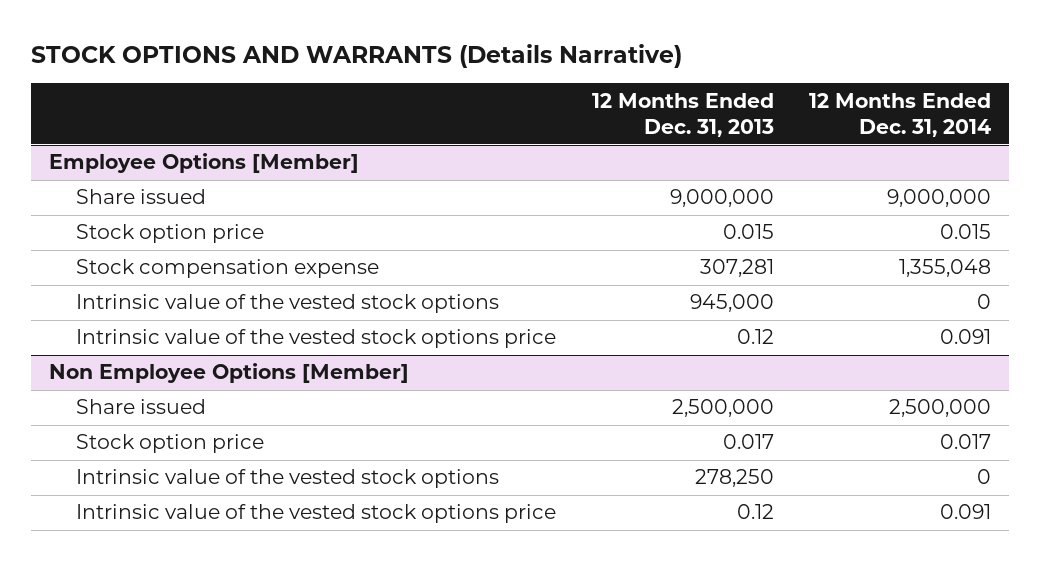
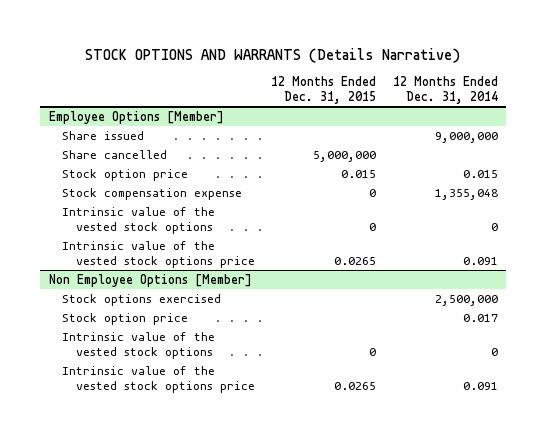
[591,92,774,137] 12 Months Ended Dec. 31, 2013 -> none
none -> [271,75,377,104] 12 Months Ended Dec. 31, 2015
none -> [62,149,168,159] Share cancelled
[76,399,207,415] Share issued -> none
none -> [62,293,222,306] Stock options exercised

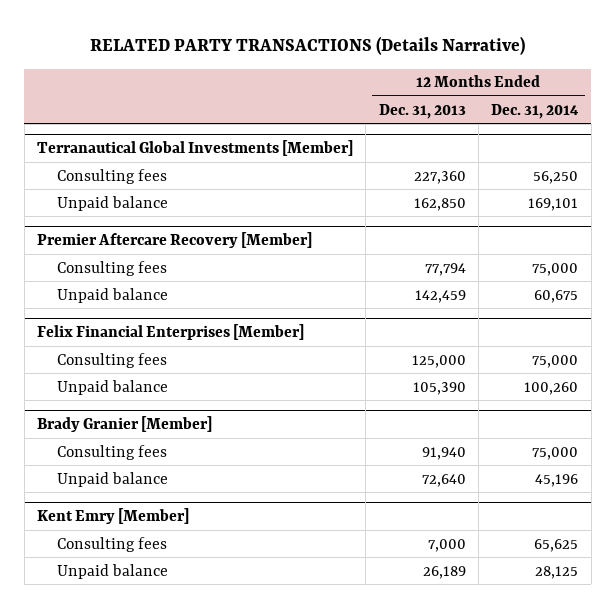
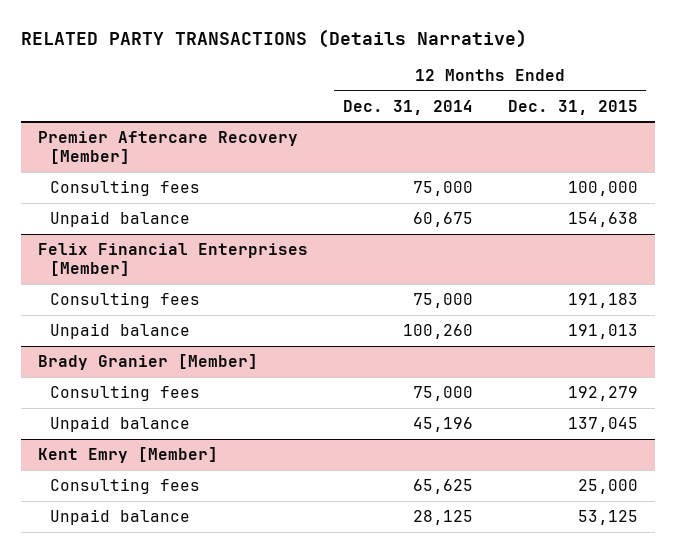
[378,103,466,119] Dec. 31, 2013 -> none
none -> [507,99,638,115] Dec. 31, 2015
[36,140,353,157] Terranautical Global Investments [Member] -> none
[57,168,168,184] Consulting fees -> none
[57,195,169,211] Unpaid balance -> none

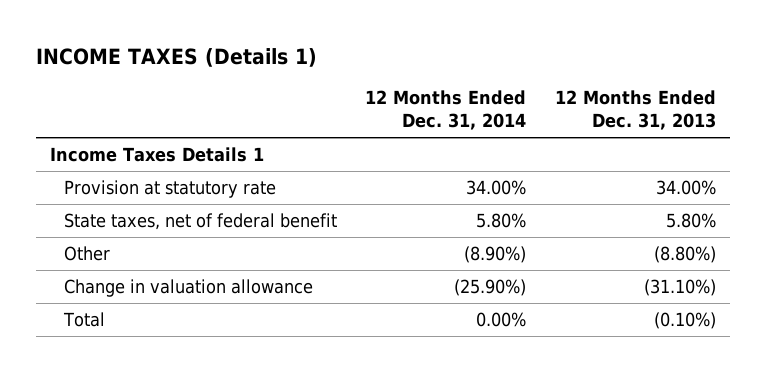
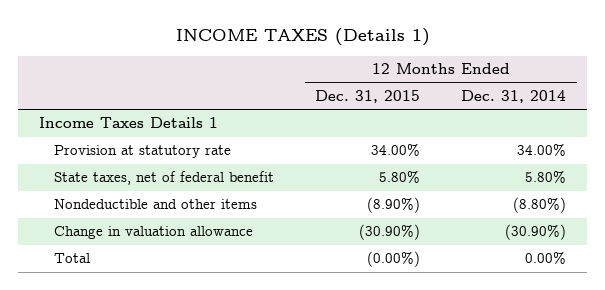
[554,90,716,131] 12 Months Ended Dec. 31, 2013 -> none
none -> [314,89,420,103] Dec. 31, 2015
[63,245,110,261] Other -> [53,199,257,210] Nondeductible and other items
[464,245,527,263] (8.90%) -> [513,197,567,214] (8.80%)
[454,278,527,296] (25.90%) -> [505,224,567,241] (30.90%)

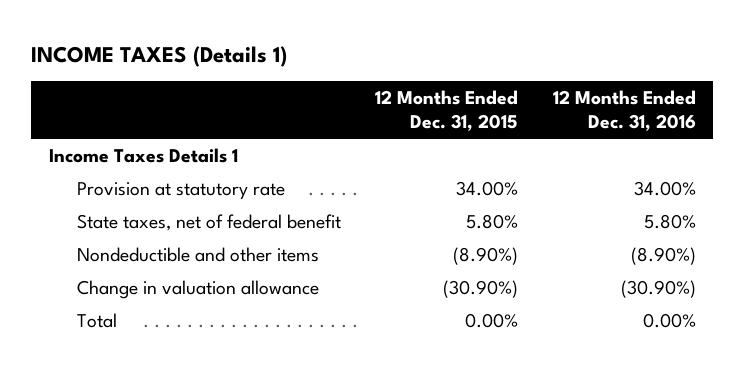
[461,89,567,103] Dec. 31, 2014 -> none
none -> [552,90,696,132] 12 Months Ended Dec. 31, 2016
[366,251,420,268] (0.00%) -> [465,312,519,328] 0.00%

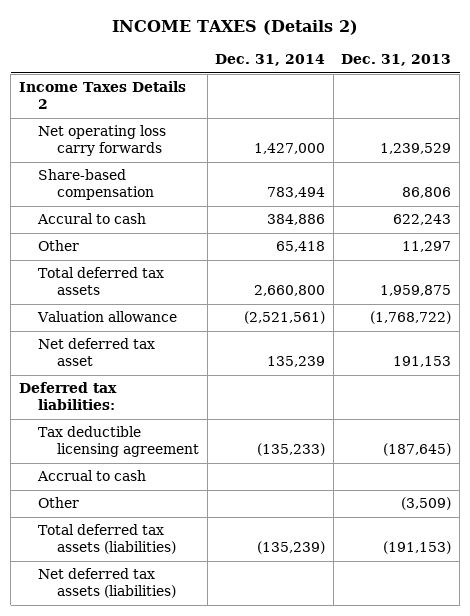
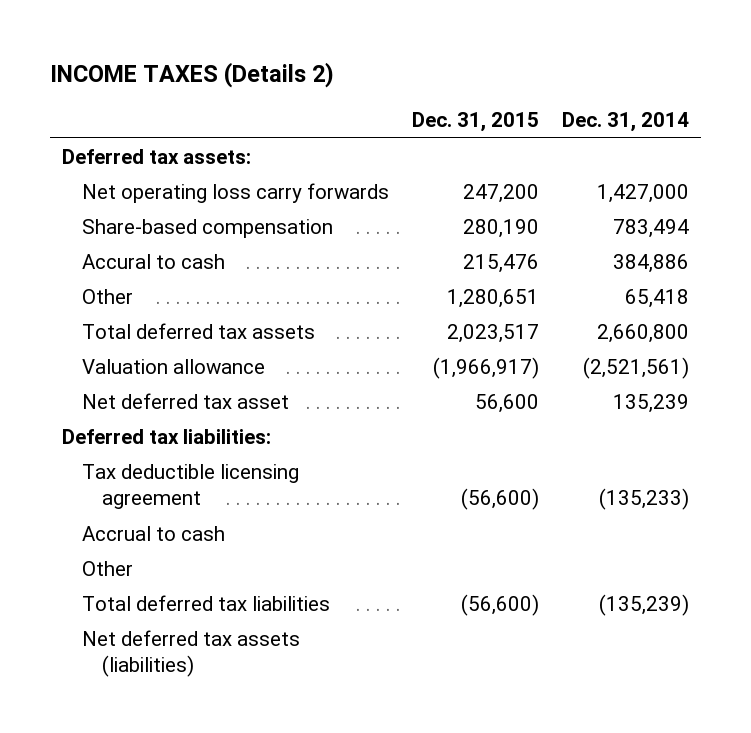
[341,53,452,66] Dec. 31, 2013 -> none
none -> [412,112,540,133] Dec. 31, 2015
[19,81,187,109] Income Taxes Details 2 -> none
none -> [61,148,251,164] Deferred tax assets:
[37,524,176,554] Total deferred tax assets (liabilities) -> [81,594,330,611] Total deferred tax liabilities

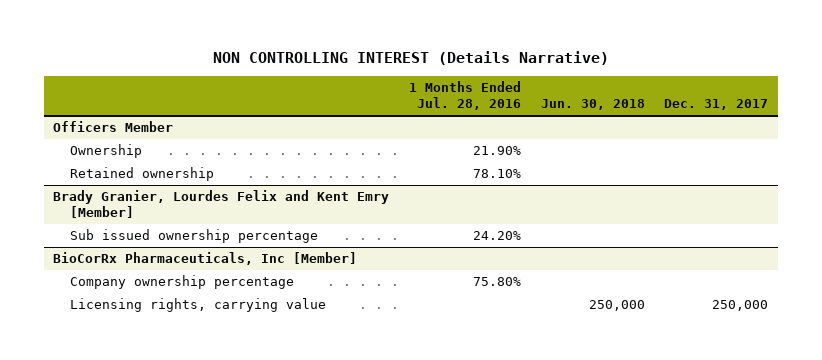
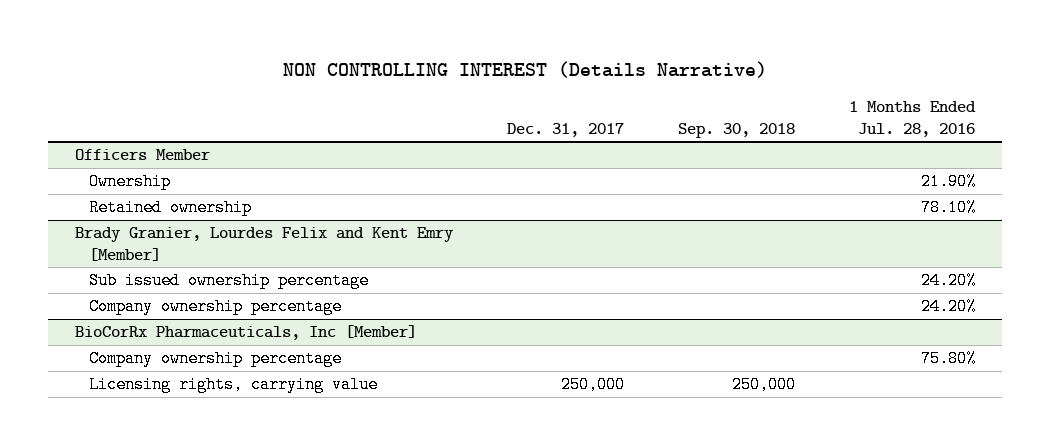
[540,99,645,111] Jun. 30, 2018 -> none
none -> [678,122,796,138] Sep. 30, 2018
none -> [88,298,342,316] Company ownership percentage

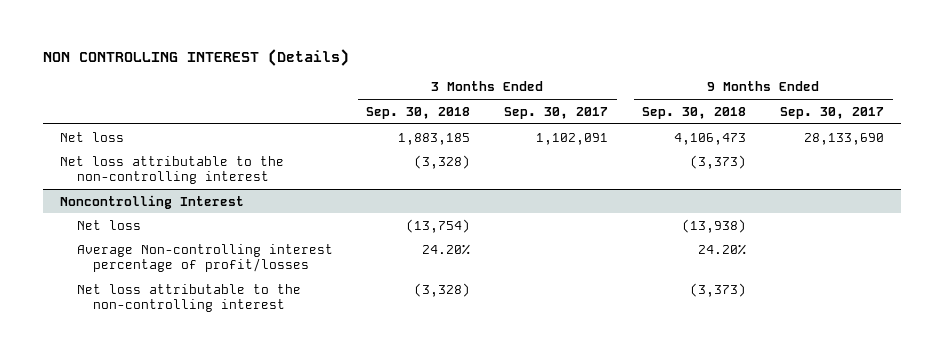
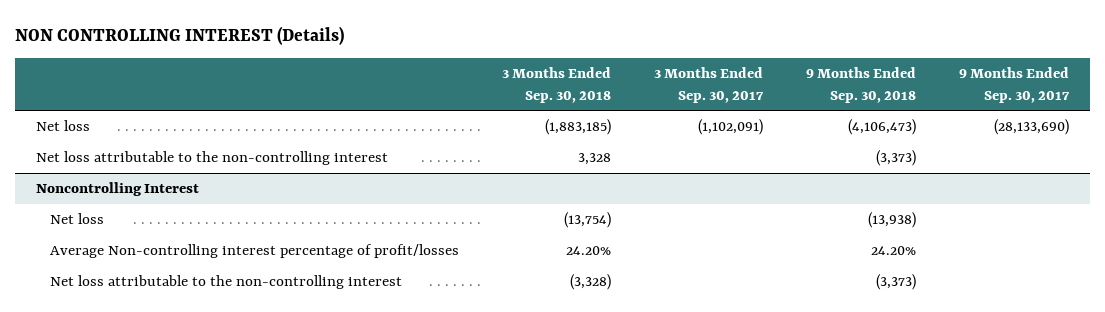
[398,132,471,145] 1,883,185 -> [545,119,612,136] (1,883,185)
[536,132,609,145] 1,102,091 -> [698,119,764,136] (1,102,091)
[674,132,747,145] 4,106,473 -> [847,119,916,136] (4,106,473)
[804,132,885,145] 28,133,690 -> [993,119,1069,136] (28,133,690)
[414,154,471,169] (3,328) -> [578,153,612,166] 3,328

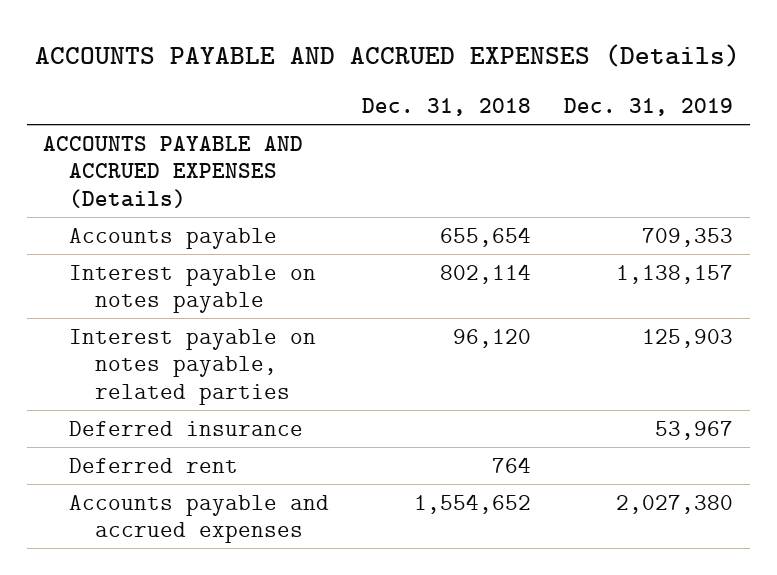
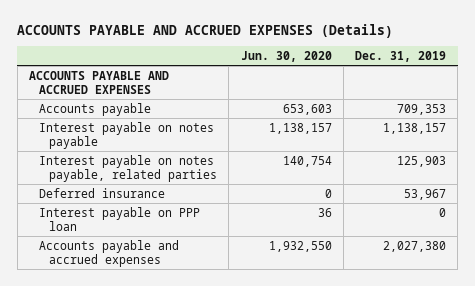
[362,98,532,117] Dec. 31, 2018 -> none
none -> [240,50,332,62] Jun. 30, 2020
[43,135,304,208] ACCOUNTS PAYABLE AND ACCRUED EXPENSES (Details) -> [28,70,169,94] ACCOUNTS PAYABLE AND ACCRUED EXPENSES
[69,457,239,473] Deferred rent -> none
none -> [39,206,201,231] Interest payable on PPP loan

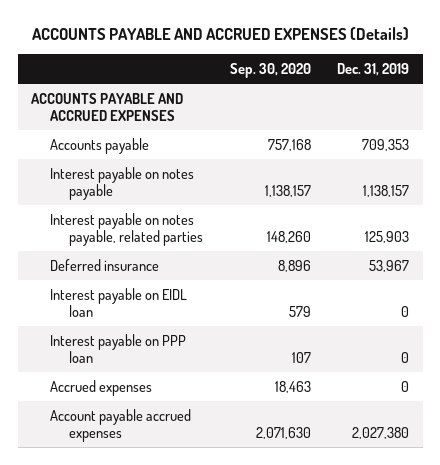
[240,50,332,62] Jun. 30, 2020 -> none
none -> [229,62,311,78] Sep. 30, 2020
none -> [50,287,188,317] Interest payable on EIDL loan
none -> [50,379,153,396] Accrued expenses
[39,239,180,267] Accounts payable and accrued expenses -> [50,408,192,442] Account payable accrued expenses

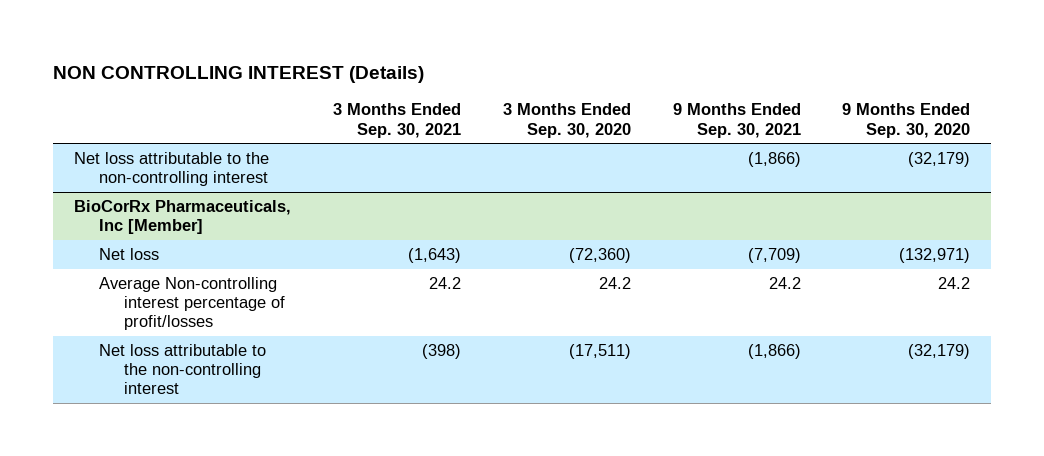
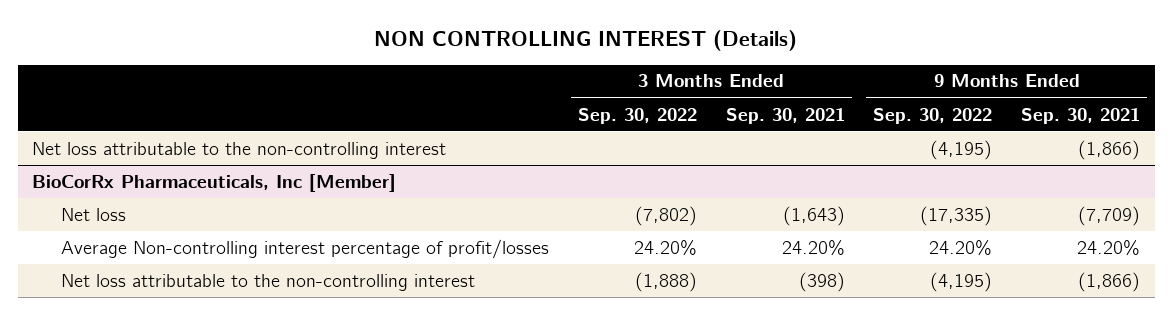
[502,103,631,138] 3 Months Ended Sep. 30, 2020 -> none
[842,103,971,138] 9 Months Ended Sep. 30, 2020 -> none
none -> [577,107,697,124] Sep. 30, 2022
none -> [873,107,993,124] Sep. 30, 2022
[428,277,461,290] 24.2 -> [781,239,845,256] 24.20%
[768,277,801,290] 24.2 -> [1077,239,1141,256] 24.20%

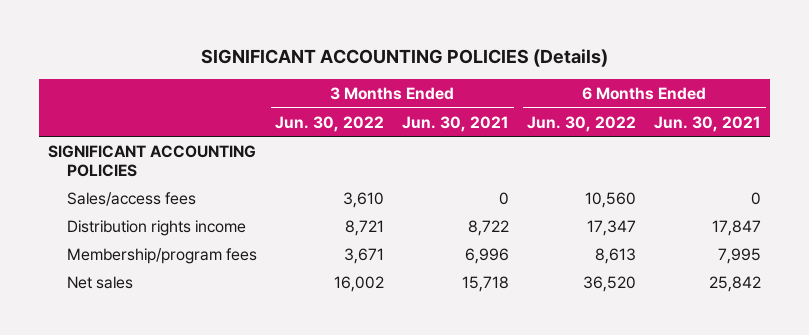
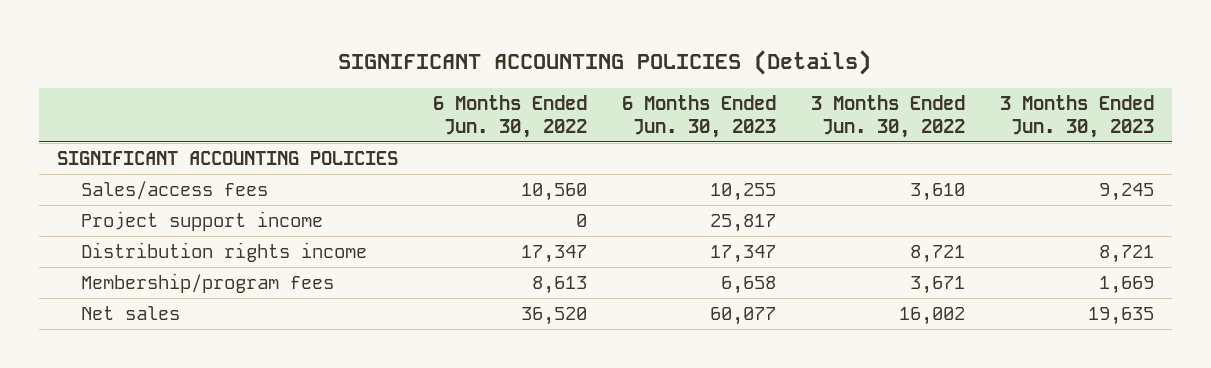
[402,115,510,132] Jun. 30, 2021 -> none
[654,115,762,132] Jun. 30, 2021 -> none
none -> [621,95,776,139] 6 Months Ended Jun. 30, 2023
none -> [1000,95,1155,139] 3 Months Ended Jun. 30, 2023
none -> [81,211,324,232] Project support income

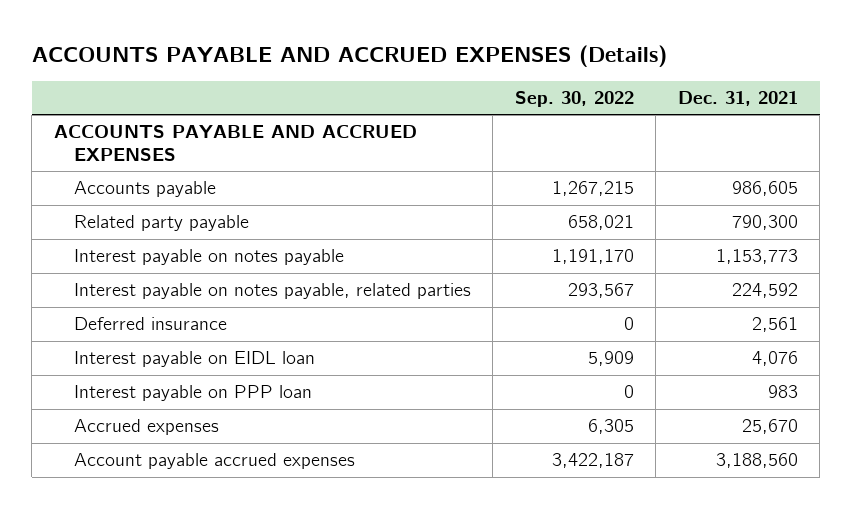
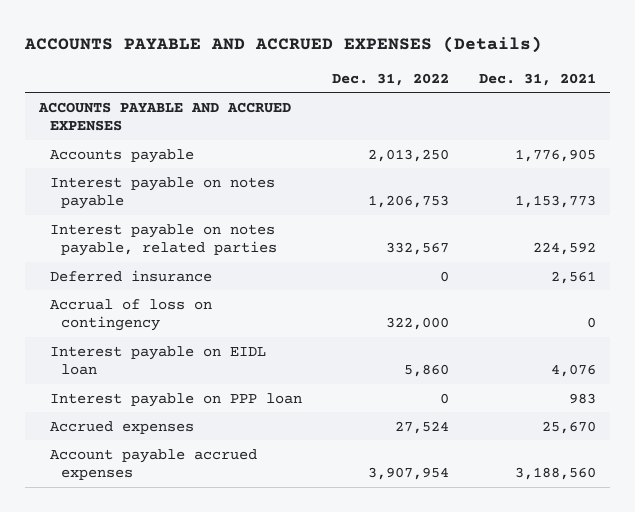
[514,91,634,108] Sep. 30, 2022 -> none
none -> [332,72,450,86] Dec. 31, 2022
[73,215,249,232] Related party payable -> none
[731,181,798,197] 986,605 -> [514,148,596,162] 1,776,905
none -> [50,298,213,331] Accrual of loss on contingency

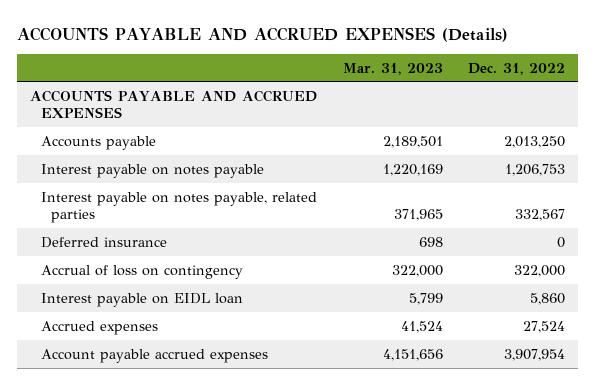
[478,72,596,86] Dec. 31, 2021 -> none
none -> [342,62,443,75] Mar. 31, 2023
[50,392,303,407] Interest payable on PPP loan -> none

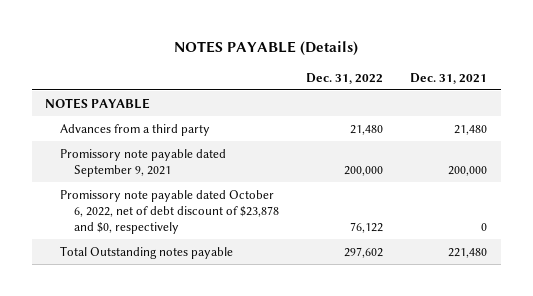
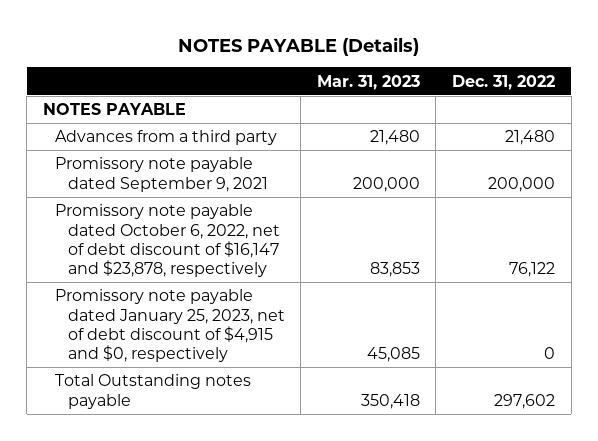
[410,72,488,84] Dec. 31, 2021 -> none
none -> [316,74,420,90] Mar. 31, 2023
[59,189,280,234] Promissory note payable dated October 6, 2022, net of debt discount of $23,878 and $0, respectively -> [55,204,280,278] Promissory note payable dated October 6, 2022, net of debt discount of $16,147 and $23,878, respectively
none -> [55,289,285,363] Promissory note payable dated January 25, 2023, net of debt discount of $4,915 and $0, respectively

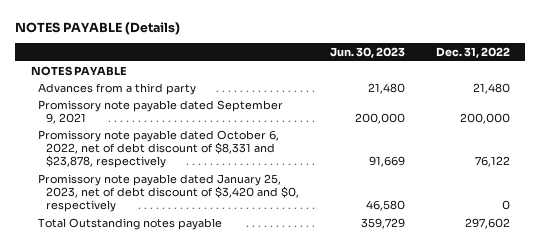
[316,74,420,90] Mar. 31, 2023 -> none
none -> [330,47,406,59] Jun. 30, 2023
[55,204,280,278] Promissory note payable dated October 6, 2022, net of debt discount of $16,147 and $23,878, respectively -> [38,129,280,169] Promissory note payable dated October 6, 2022, net of debt discount of $8,331 and $23,878, respectively
[55,289,285,363] Promissory note payable dated January 25, 2023, net of debt discount of $4,915 and $0, respectively -> [38,173,300,213] Promissory note payable dated January 25, 2023, net of debt discount of $3,420 and $0, respectively

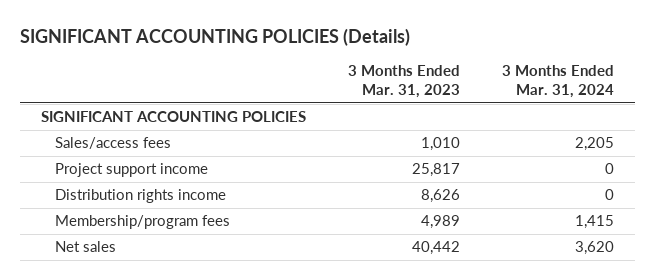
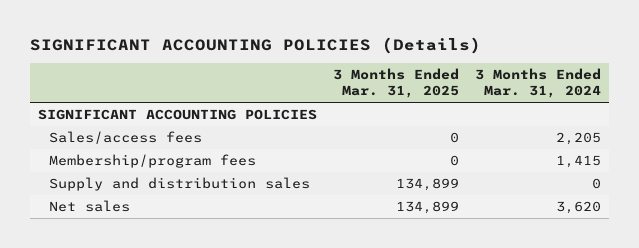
[347,65,460,99] 3 Months Ended Mar. 31, 2023 -> none
none -> [332,67,459,99] 3 Months Ended Mar. 31, 2025
[55,163,209,178] Project support income -> none
[55,189,227,204] Distribution rights income -> none
none -> [49,177,311,192] Supply and distribution sales

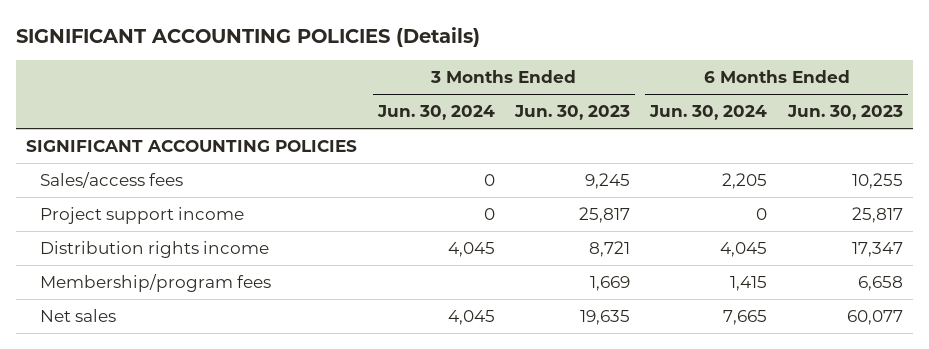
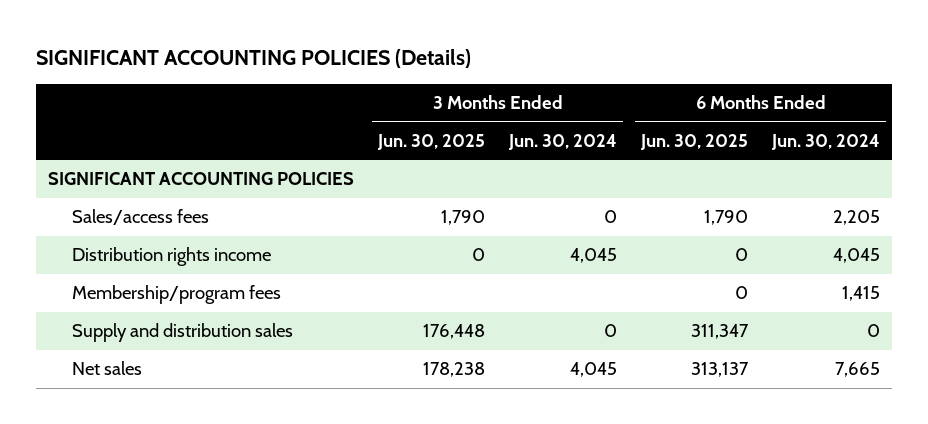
[514,105,631,121] Jun. 30, 2023 -> none
[786,105,903,121] Jun. 30, 2023 -> none
none -> [377,134,486,151] Jun. 30, 2025
none -> [640,134,749,151] Jun. 30, 2025
[40,207,245,225] Project support income -> none
none -> [72,323,294,343] Supply and distribution sales

